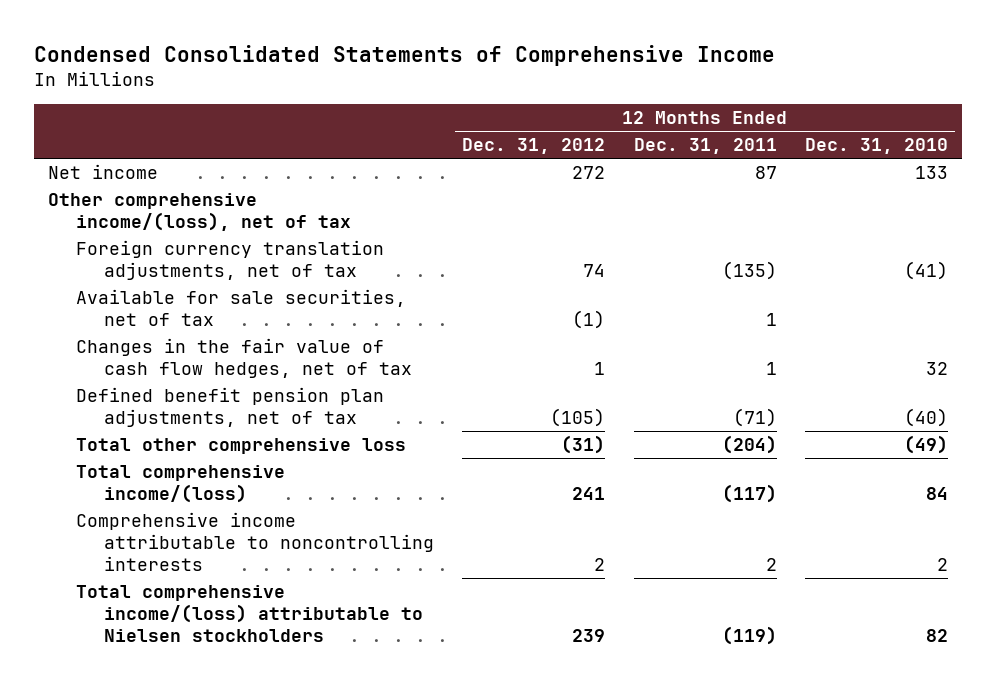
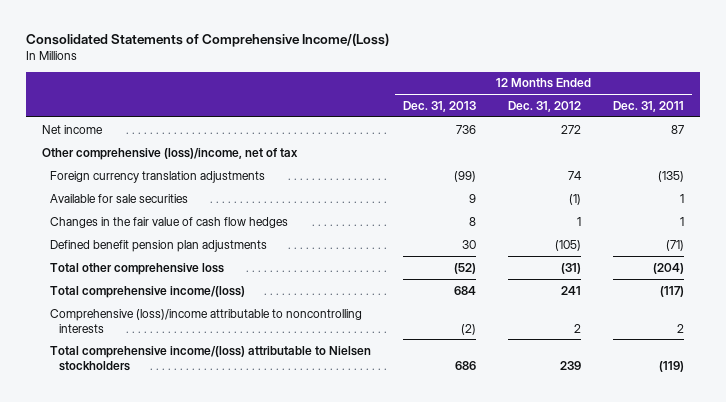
[33,44,775,66] Condensed Consolidated Statements of Comprehensive Income -> [25,33,389,48] Consolidated Statements of Comprehensive Income/(Loss)
[805,138,949,155] Dec. 31, 2010 -> none
none -> [403,100,477,112] Dec. 31, 2013
[48,193,352,231] Other comprehensive income/(loss), net of tax -> [41,147,298,160] Other comprehensive (loss)/income, net of tax
[76,240,385,280] Foreign currency translation adjustments, net of tax -> [50,170,266,183] Foreign currency translation adjustments
[76,289,407,326] Available for sale securities, net of tax -> [50,193,189,203] Available for sale securities
[76,338,413,378] Changes in the fair value of cash flow hedges, net of tax -> [50,216,289,228] Changes in the fair value of cash flow hedges
[76,387,385,427] Defined benefit pension plan adjustments, net of tax -> [50,239,268,252] Defined benefit pension plan adjustments
[76,512,435,571] Comprehensive income attributable to noncontrolling interests -> [50,308,363,333] Comprehensive (loss)/income attributable to noncontrolling interests

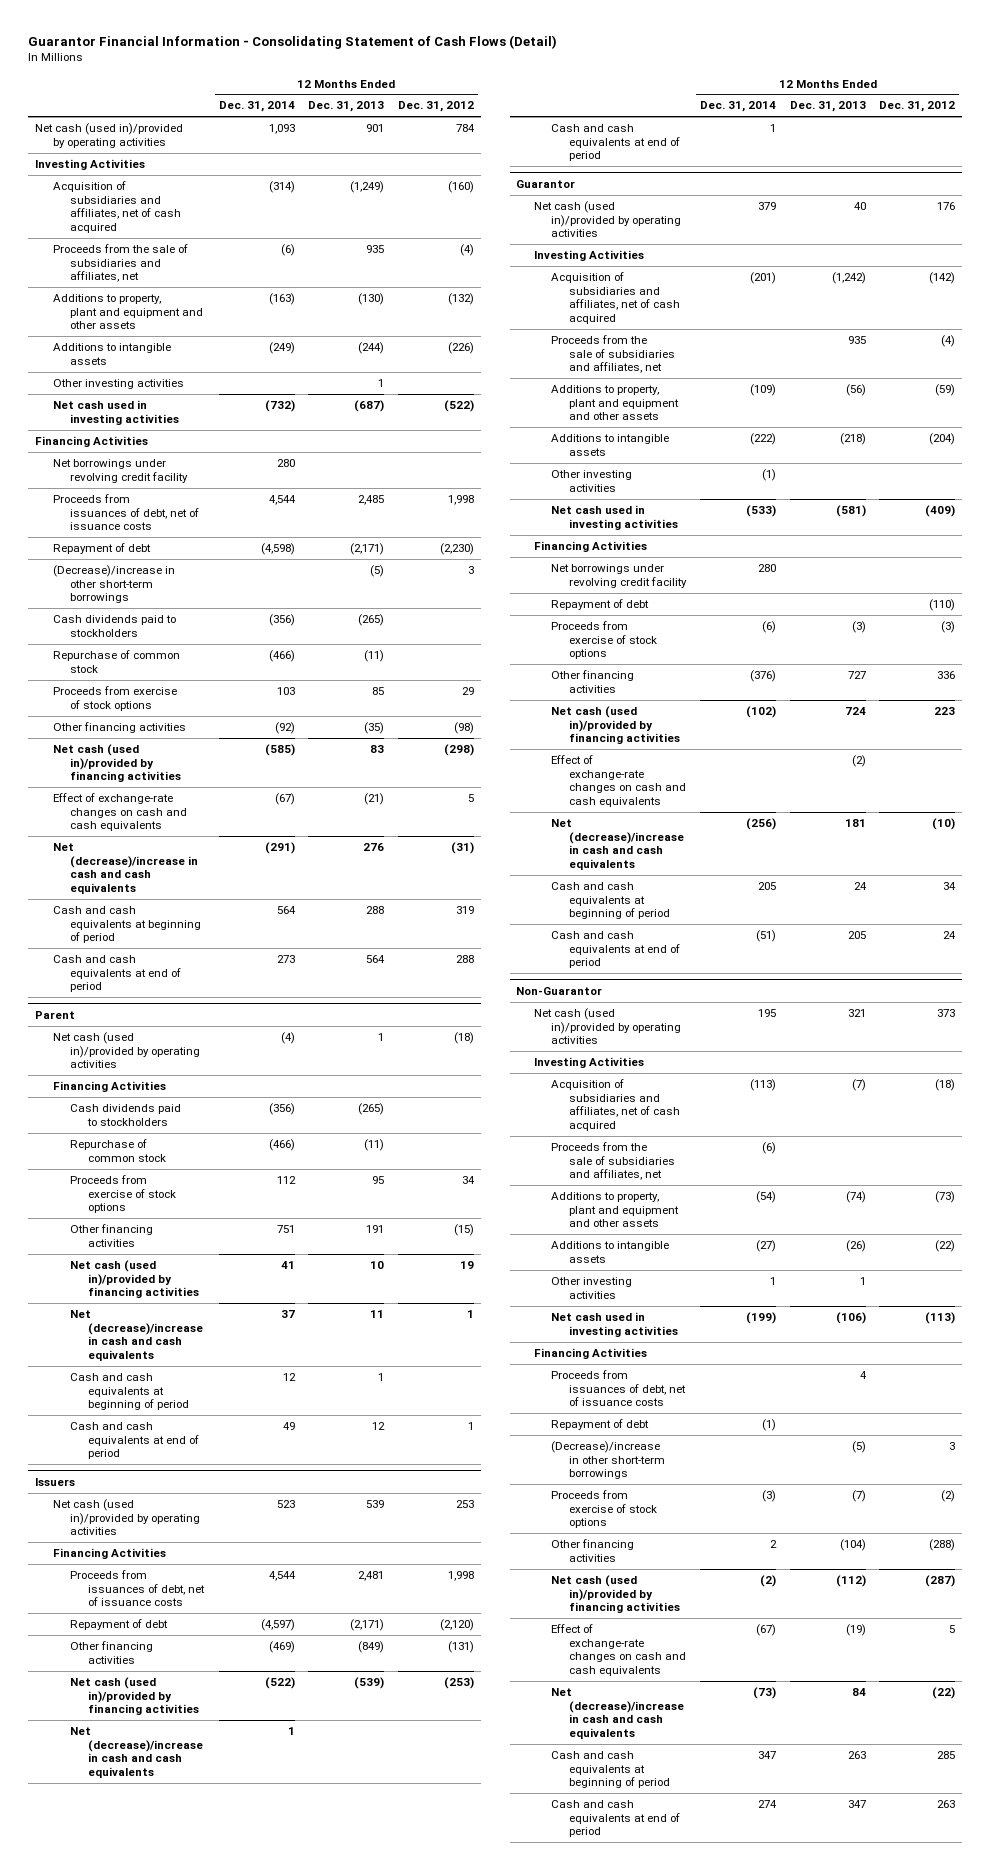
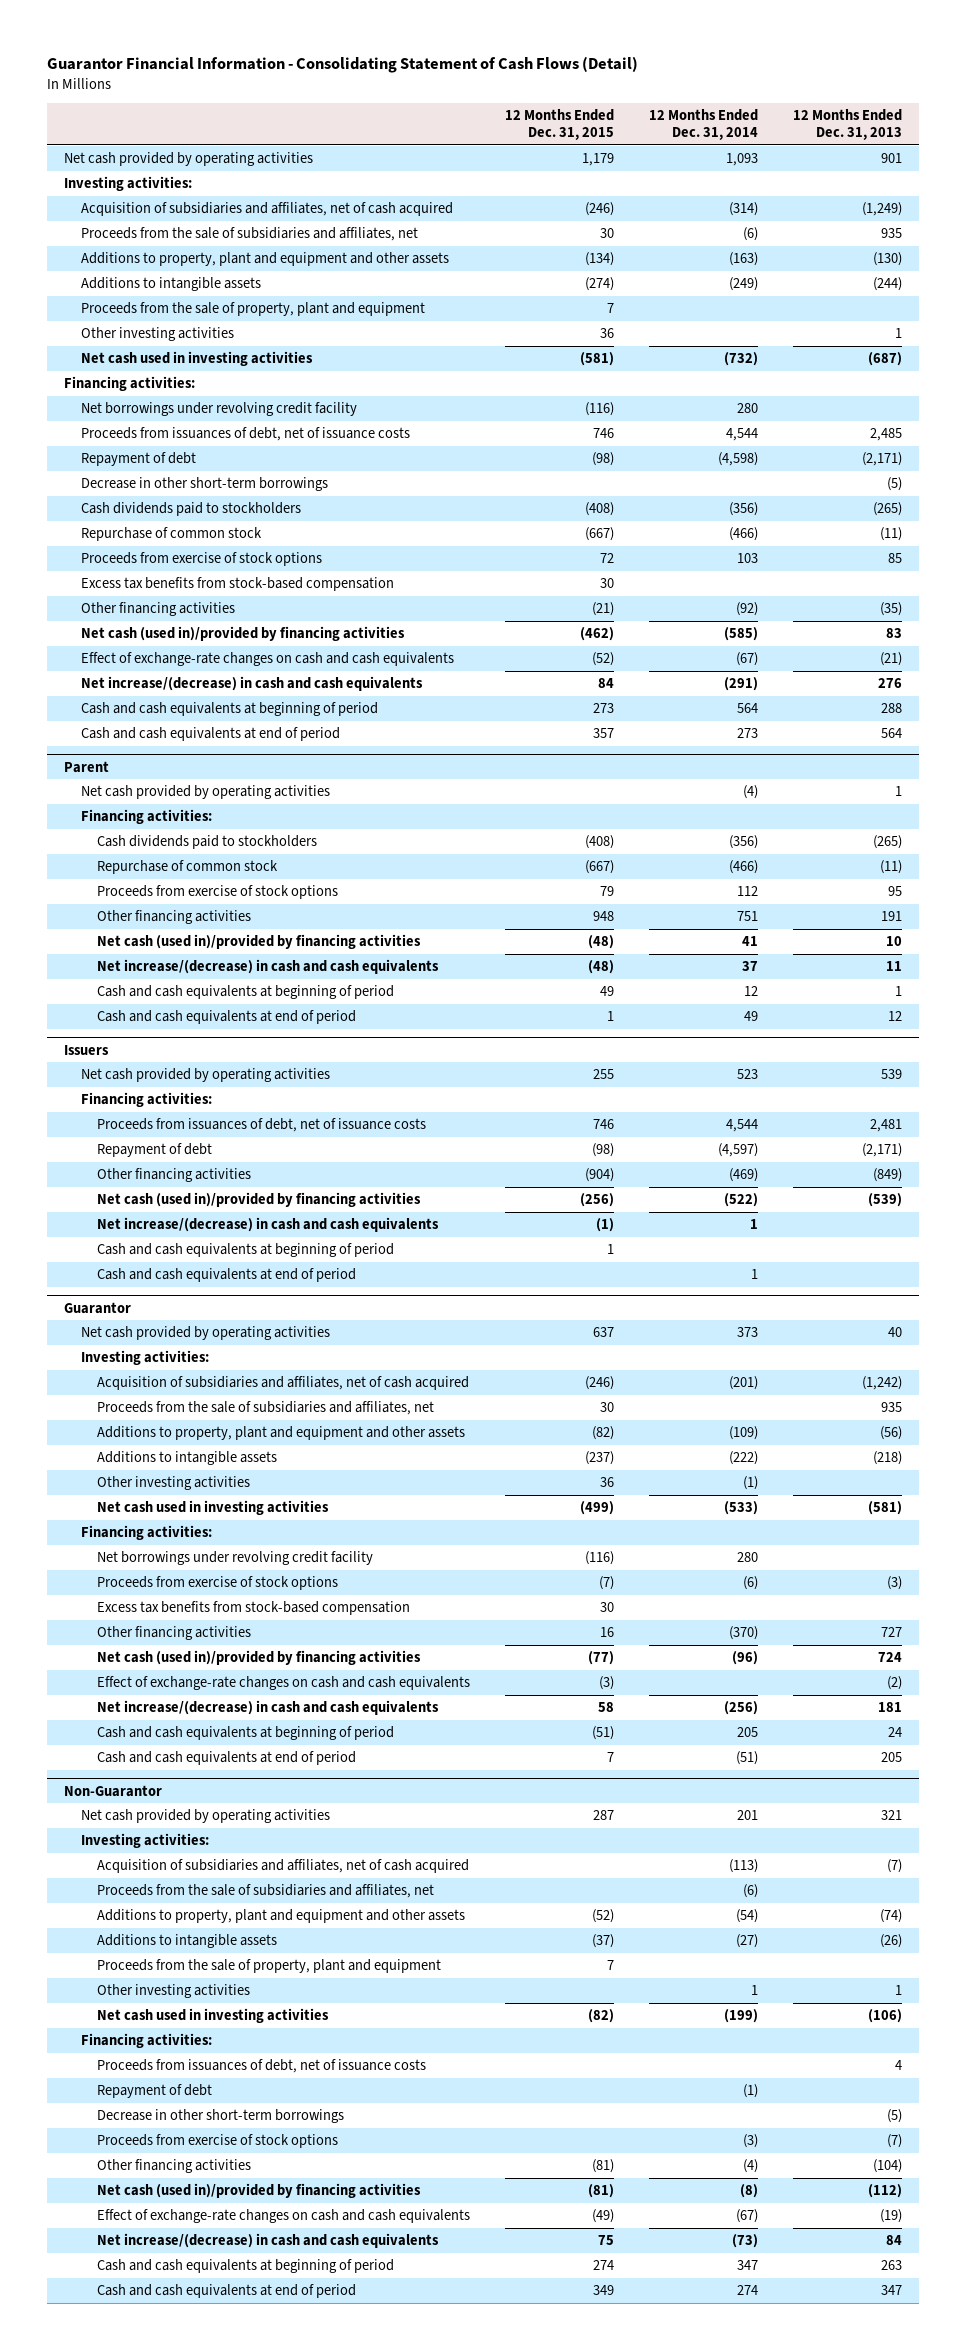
[398,101,475,113] Dec. 31, 2012 -> none
none -> [504,109,614,141] 12 Months Ended Dec. 31, 2015
[35,122,184,148] Net cash (used in)/provided by operating activities -> [64,152,314,167] Net cash provided by operating activities
[35,158,146,170] Investing Activities -> [64,176,193,192] Investing activities:
none -> [80,302,425,317] Proceeds from the sale of property, plant and equipment
[35,435,149,447] Financing Activities -> [64,376,196,392] Financing activities:
[52,564,175,604] (Decrease)/increase in other short-term borrowings -> [80,477,328,492] Decrease in other short-term borrowings
none -> [80,577,394,592] Excess tax benefits from stock-based compensation
[52,842,199,895] Net (decrease)/increase in cash and cash equivalents -> [80,676,423,692] Net increase/(decrease) in cash and cash equivalents
[52,1031,201,1069] Net cash (used in)/provided by operating activities -> [80,785,330,800] Net cash provided by operating activities
[52,1080,166,1092] Financing Activities -> [80,809,212,825] Financing activities:
[70,1309,203,1362] Net (decrease)/increase in cash and cash equivalents -> [97,959,440,975] Net increase/(decrease) in cash and cash equivalents
[52,1498,201,1536] Net cash (used in)/provided by operating activities -> [80,1068,330,1083] Net cash provided by operating activities
[52,1547,166,1559] Financing Activities -> [80,1092,212,1108] Financing activities:
[70,1726,203,1779] Net (decrease)/increase in cash and cash equivalents -> [97,1217,440,1233] Net increase/(decrease) in cash and cash equivalents
none -> [97,1243,395,1258] Cash and cash equivalents at beginning of period
[533,200,682,238] Net cash (used in)/provided by operating activities -> [80,1326,330,1341] Net cash provided by operating activities
[757,201,776,210] 379 -> [736,1327,758,1338] 373
[533,249,644,261] Investing Activities -> [80,1350,209,1366] Investing activities:
[533,540,647,552] Financing Activities -> [80,1525,212,1541] Financing activities:
[551,598,650,610] Repayment of debt -> none
none -> [97,1601,411,1616] Excess tax benefits from stock-based compensation
[749,669,776,682] (376) -> [728,1626,758,1641] (370)
[745,705,776,718] (102) -> [731,1651,758,1666] (96)
[551,818,684,871] Net (decrease)/increase in cash and cash equivalents -> [97,1700,440,1716] Net increase/(decrease) in cash and cash equivalents
[533,1007,682,1045] Net cash (used in)/provided by operating activities -> [80,1809,330,1824] Net cash provided by operating activities
[757,1008,776,1017] 195 -> [736,1810,758,1821] 201
[533,1056,644,1068] Investing Activities -> [80,1833,209,1849] Investing activities:
none -> [97,1959,442,1974] Proceeds from the sale of property, plant and equipment
[533,1347,647,1359] Financing Activities -> [80,2033,212,2049] Financing activities:
[551,1440,665,1480] (Decrease)/increase in other short-term borrowings -> [97,2109,345,2124] Decrease in other short-term borrowings
[769,1539,777,1548] 2 -> [742,2159,758,2174] (4)
[759,1574,776,1587] (2) -> [739,2184,758,2199] (8)
[551,1687,684,1740] Net (decrease)/increase in cash and cash equivalents -> [97,2233,440,2249] Net increase/(decrease) in cash and cash equivalents

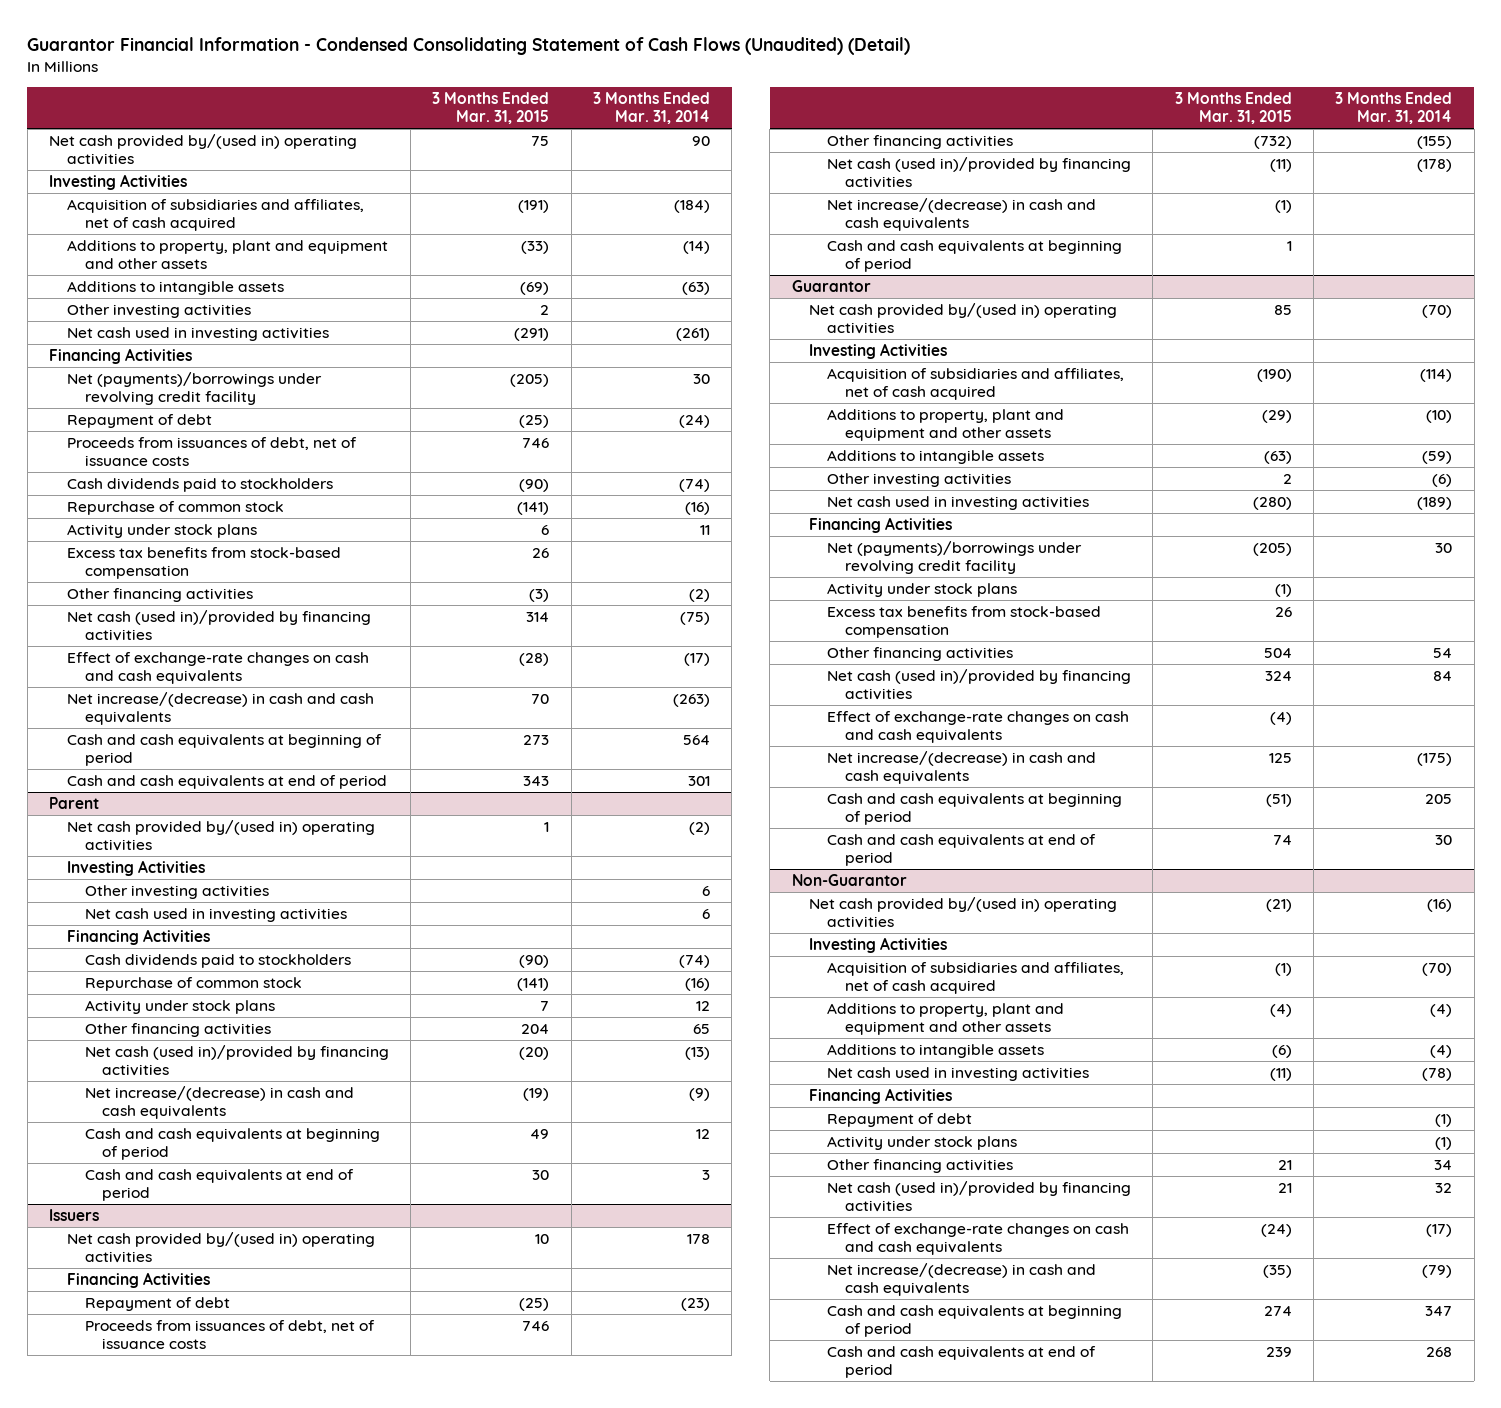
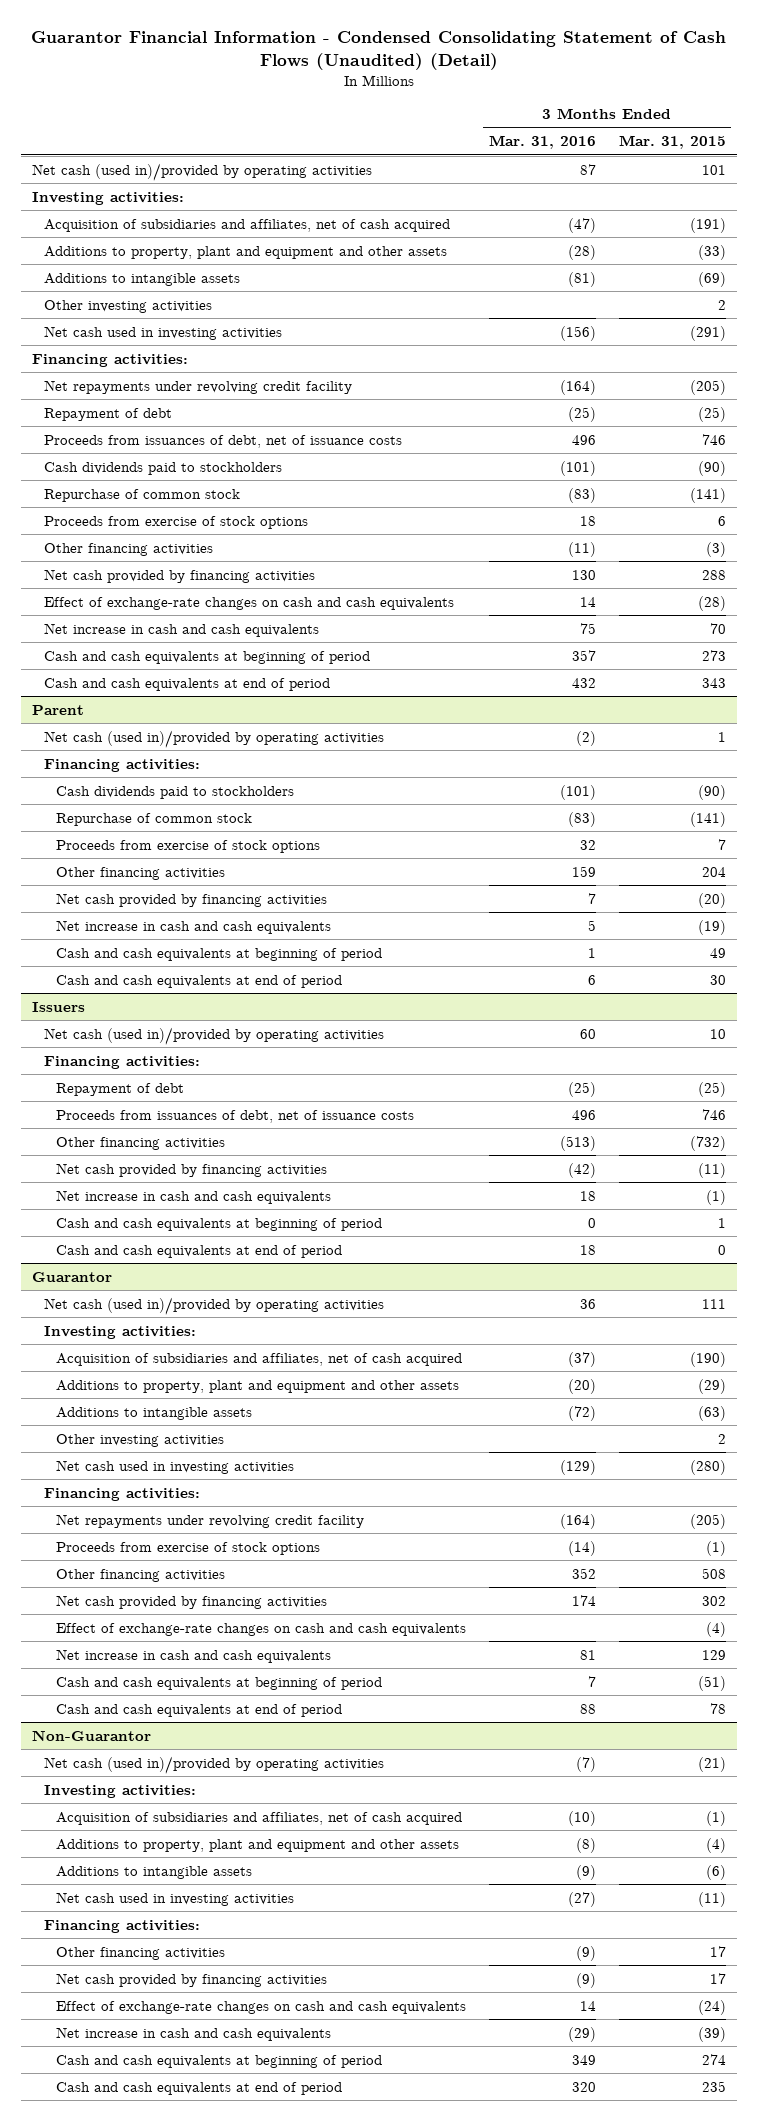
[592,91,710,125] 3 Months Ended Mar. 31, 2014 -> none
none -> [488,135,596,150] Mar. 31, 2016
[48,133,357,166] Net cash provided by/(used in) operating activities -> [32,162,373,181] Net cash (used in)/provided by operating activities
[531,135,550,146] 75 -> [701,164,726,175] 101
[48,173,187,190] Investing Activities -> [32,191,185,205] Investing activities:
[48,347,192,364] Financing Activities -> [32,353,189,367] Financing activities:
[66,371,322,406] Net (payments)/borrowings under revolving credit facility -> [44,379,353,394] Net repayments under revolving credit facility
[66,523,257,538] Activity under stock plans -> none
[66,546,341,580] Excess tax benefits from stock-based compensation -> none
none -> [44,515,309,529] Proceeds from exercise of stock options
[66,609,371,642] Net cash (used in)/provided by financing activities -> [44,568,316,583] Net cash provided by financing activities
[526,611,550,622] 314 -> [701,569,726,580] 288
[66,691,374,726] Net increase/(decrease) in cash and cash equivalents -> [44,622,320,637] Net increase in cash and cash equivalents
[66,859,205,876] Investing Activities -> none
[84,884,269,899] Other investing activities -> none
[84,907,347,922] Net cash used in investing activities -> none
[66,819,375,852] Net cash provided by/(used in) operating activities -> [44,729,385,748] Net cash (used in)/provided by operating activities
[66,928,210,945] Financing Activities -> [44,758,201,772] Financing activities:
[84,999,275,1014] Activity under stock plans -> none
none -> [56,839,321,853] Proceeds from exercise of stock options
[84,1044,389,1077] Net cash (used in)/provided by financing activities -> [56,892,328,907] Net cash provided by financing activities
[84,1085,354,1120] Net increase/(decrease) in cash and cash equivalents -> [56,919,332,934] Net increase in cash and cash equivalents
[66,1231,375,1264] Net cash provided by/(used in) operating activities -> [44,1026,385,1045] Net cash (used in)/provided by operating activities
[66,1271,210,1288] Financing Activities -> [44,1055,201,1069] Financing activities:
[827,156,1132,189] Net cash (used in)/provided by financing activities -> [56,1162,328,1177] Net cash provided by financing activities
[827,197,1097,232] Net increase/(decrease) in cash and cash equivalents -> [56,1189,332,1204] Net increase in cash and cash equivalents
none -> [56,1244,343,1258] Cash and cash equivalents at end of period
[809,302,1118,335] Net cash provided by/(used in) operating activities -> [44,1296,385,1315] Net cash (used in)/provided by operating activities
[1273,304,1292,315] 85 -> [701,1298,726,1309] 111
[809,342,948,359] Investing Activities -> [44,1325,197,1339] Investing activities:
[827,582,1018,597] Activity under stock plans -> none
[827,605,1102,639] Excess tax benefits from stock-based compensation -> none
[809,516,953,533] Financing Activities -> [44,1487,201,1501] Financing activities:
[827,540,1083,575] Net (payments)/borrowings under revolving credit facility -> [56,1513,365,1528] Net repayments under revolving credit facility
none -> [56,1541,321,1555] Proceeds from exercise of stock options
[1263,647,1292,658] 504 -> [701,1567,726,1579] 508
[827,668,1132,701] Net cash (used in)/provided by financing activities -> [56,1594,328,1609] Net cash provided by financing activities
[1264,670,1292,681] 324 -> [701,1595,726,1606] 302
[827,750,1097,785] Net increase/(decrease) in cash and cash equivalents -> [56,1648,332,1663] Net increase in cash and cash equivalents
[1268,752,1292,763] 125 -> [701,1649,726,1660] 129
[1272,834,1292,845] 74 -> [709,1702,726,1714] 78
[809,896,1118,929] Net cash provided by/(used in) operating activities -> [44,1755,385,1774] Net cash (used in)/provided by operating activities
[809,936,948,953] Investing Activities -> [44,1784,197,1798] Investing activities:
[827,1112,973,1127] Repayment of debt -> none
[827,1135,1018,1150] Activity under stock plans -> none
[809,1087,953,1104] Financing Activities -> [44,1919,201,1933] Financing activities:
[1277,1159,1292,1170] 21 -> [709,1945,726,1957] 17
[827,1180,1132,1213] Net cash (used in)/provided by financing activities -> [56,1972,328,1987] Net cash provided by financing activities
[1277,1182,1292,1193] 21 -> [709,1972,726,1984] 17
[827,1262,1097,1297] Net increase/(decrease) in cash and cash equivalents -> [56,2026,332,2041] Net increase in cash and cash equivalents
[1262,1264,1292,1278] (35) -> [697,2026,726,2042] (39)
[1265,1346,1292,1357] 239 -> [701,2080,726,2092] 235

